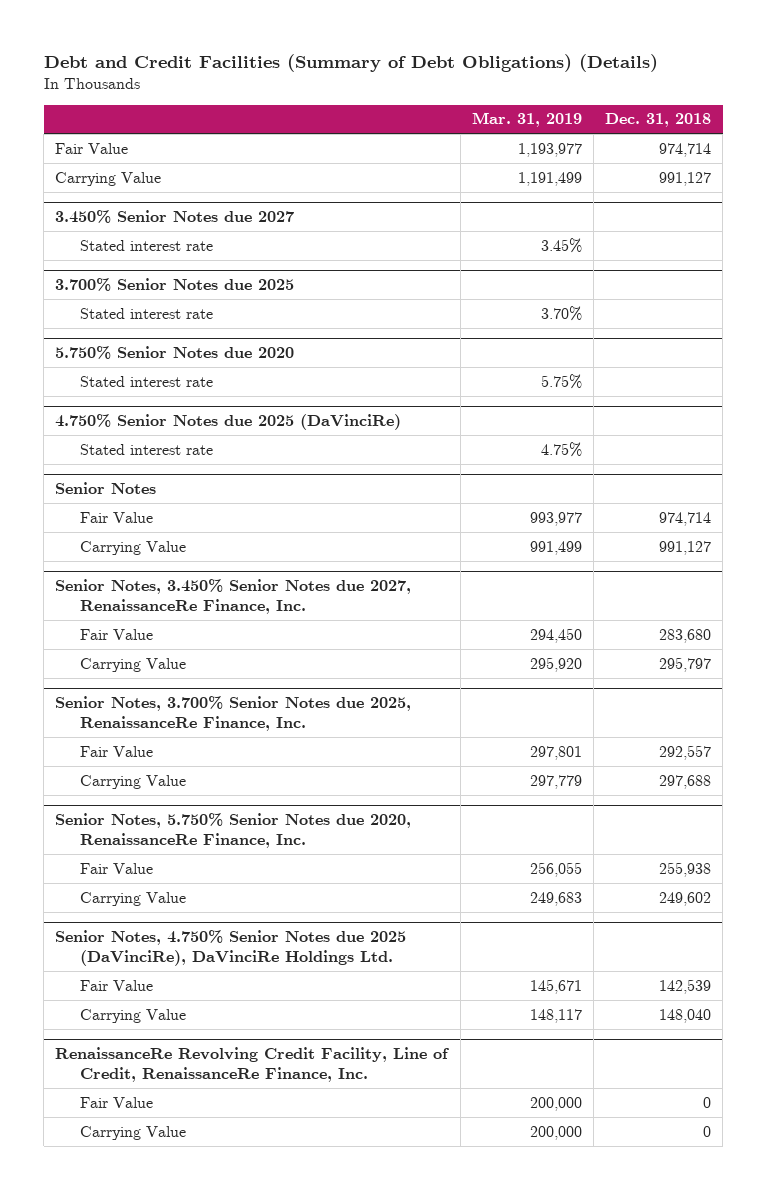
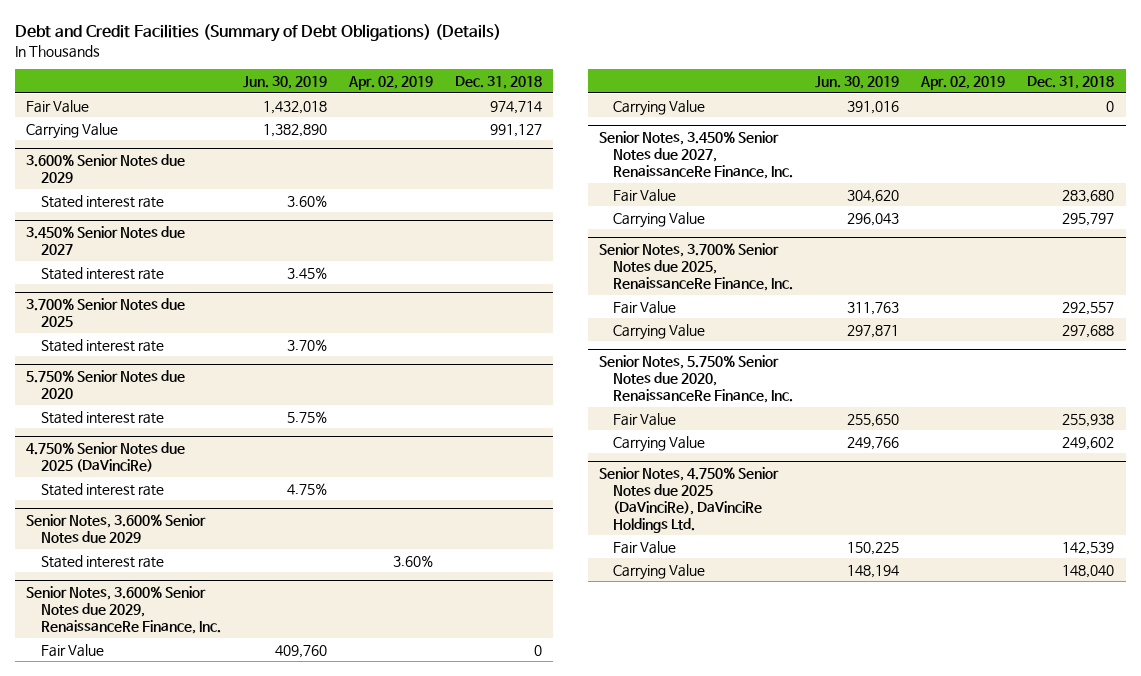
[471,112,582,128] Mar. 31, 2019 -> none
none -> [242,76,327,90] Jun. 30, 2019
none -> [347,76,433,91] Apr. 02, 2019
none -> [26,154,186,183] 3.600% Senior Notes due 2029
none -> [40,194,164,208] Stated interest rate
[55,481,157,494] Senior Notes -> none
none -> [26,514,207,543] Senior Notes, 3.600% Senior Notes due 2029
none -> [40,554,164,568] Stated interest rate
none -> [26,586,221,634] Senior Notes, 3.600% Senior Notes due 2029, RenaissanceRe Finance, Inc.
[659,511,712,526] 974,714 -> [534,644,543,656] 0
[659,540,712,555] 991,127 -> [1106,100,1115,112] 0
[55,1046,450,1082] RenaissanceRe Revolving Credit Facility, Line of Credit, RenaissanceRe Finance, Inc. -> none
[80,1096,154,1108] Fair Value -> none
[80,1125,187,1140] Carrying Value -> none

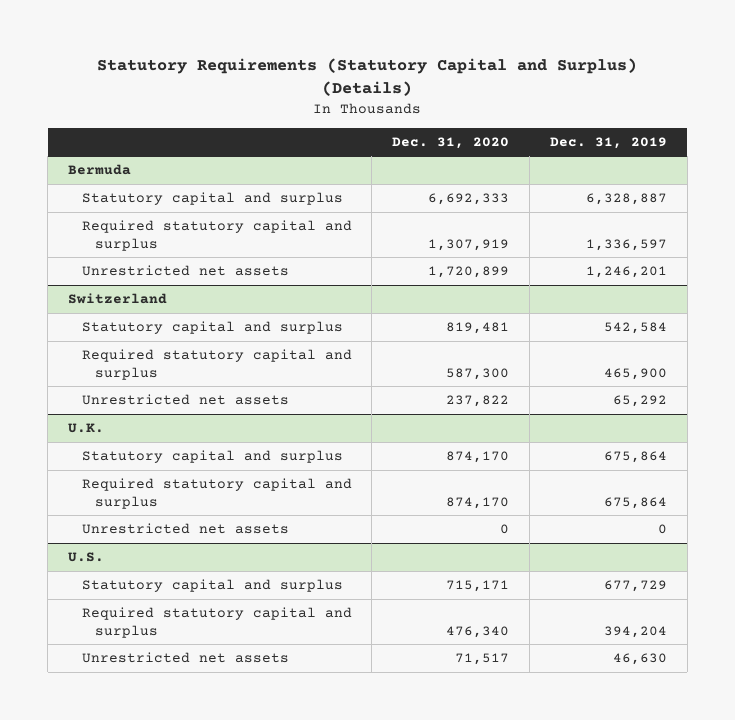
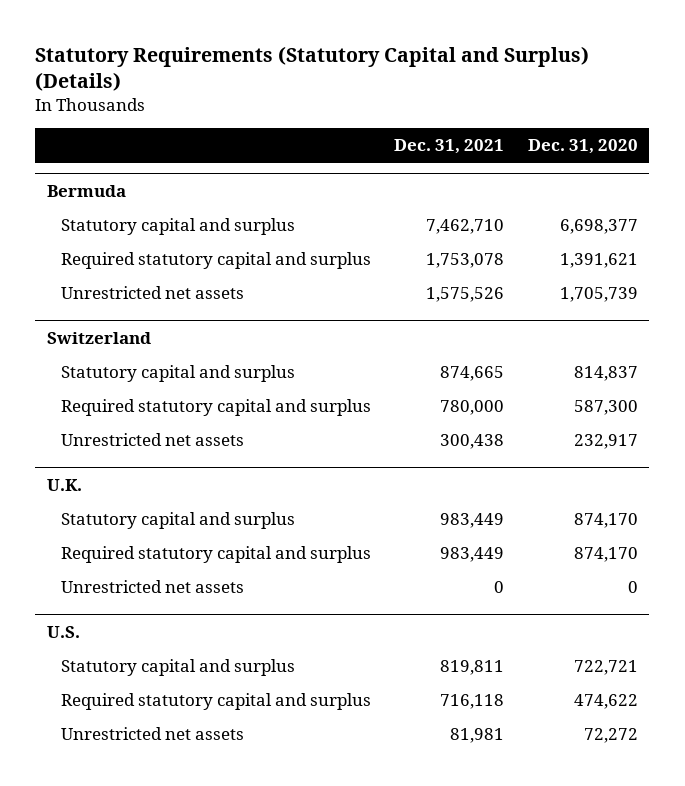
[549,136,667,149] Dec. 31, 2019 -> none
none -> [394,139,505,155] Dec. 31, 2021
[428,193,510,206] 6,692,333 -> [559,219,638,235] 6,698,377
[428,238,510,251] 1,307,919 -> [559,253,638,269] 1,391,621
[428,266,510,279] 1,720,899 -> [559,287,638,303] 1,705,739
[446,322,510,335] 819,481 -> [573,366,638,382] 814,837
[446,395,510,408] 237,822 -> [573,434,638,450] 232,917
[446,580,510,593] 715,171 -> [573,660,638,676] 722,721
[446,625,510,638] 476,340 -> [573,694,638,710] 474,622
[455,653,510,666] 71,517 -> [583,728,638,744] 72,272

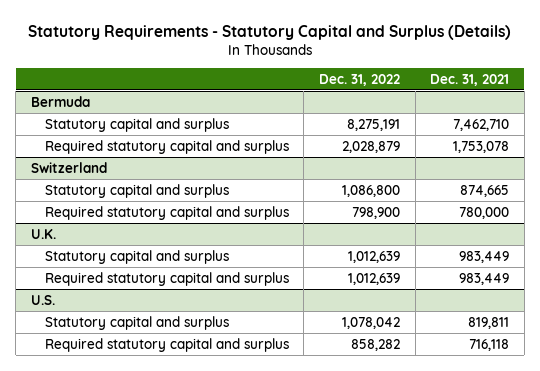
[35,45,590,92] Statutory Requirements (Statutory Capital and Surplus) (Details) -> [27,24,511,40] Statutory Requirements - Statutory Capital and Surplus (Details)
[527,139,638,155] Dec. 31, 2020 -> none
none -> [318,73,400,86] Dec. 31, 2022
[61,286,245,300] Unrestricted net assets -> none
[61,433,245,447] Unrestricted net assets -> none
[61,580,245,594] Unrestricted net assets -> none
[61,727,245,741] Unrestricted net assets -> none

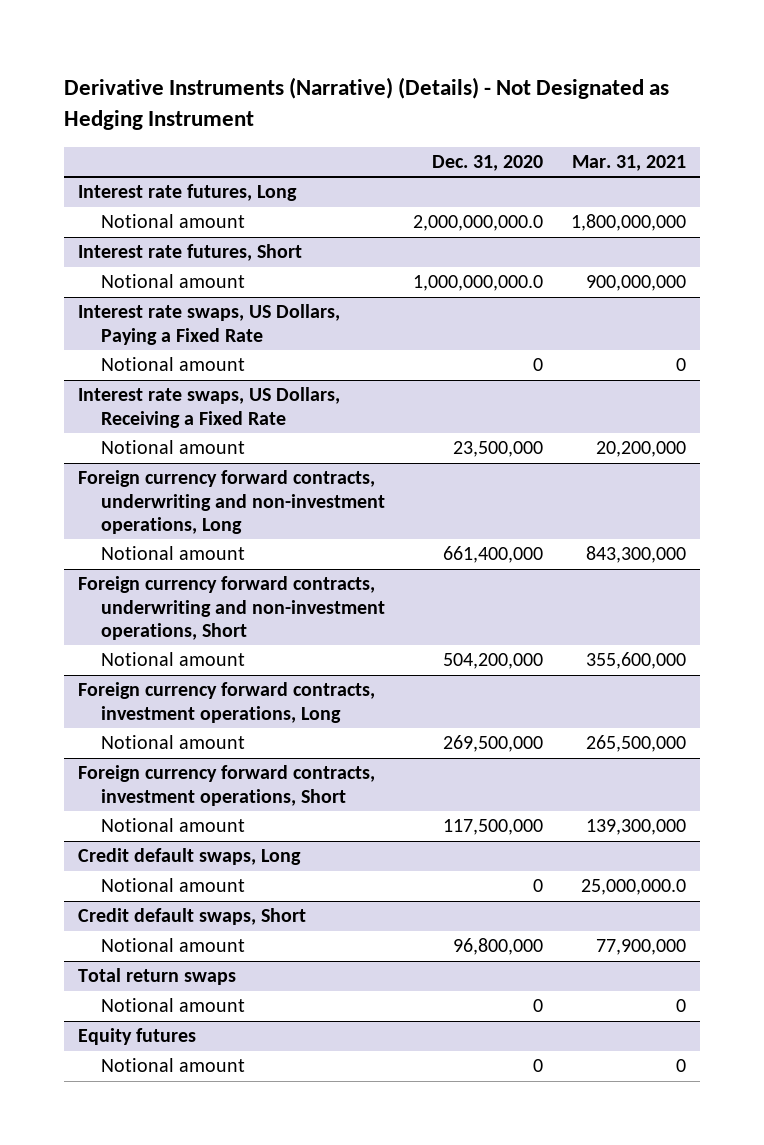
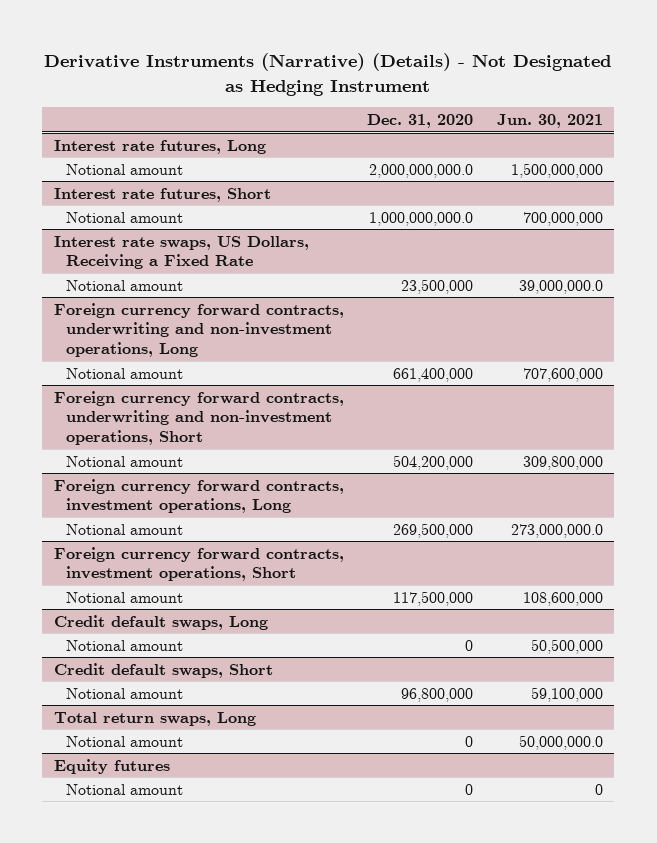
[572,155,687,172] Mar. 31, 2021 -> none
none -> [496,114,603,129] Jun. 30, 2021
[77,304,340,345] Interest rate swaps, US Dollars, Paying a Fixed Rate -> none
[101,357,246,372] Notional amount -> none
[77,968,236,986] Total return swaps -> [54,711,257,726] Total return swaps, Long

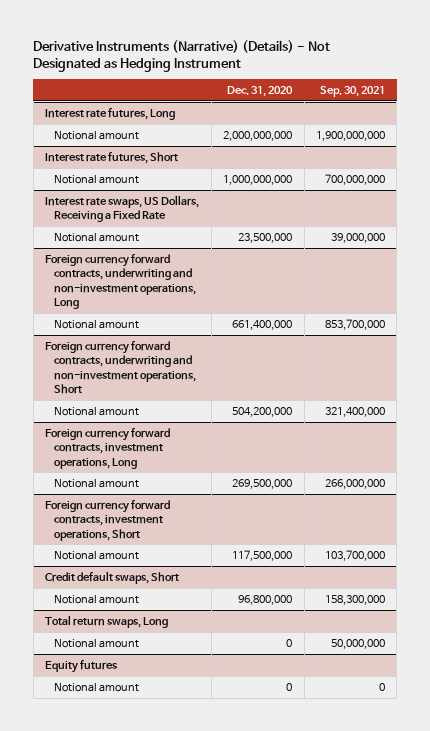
[496,114,603,129] Jun. 30, 2021 -> none
none -> [319,86,385,98] Sep. 30, 2021
[369,163,474,178] 2,000,000,000.0 -> [223,130,293,141] 2,000,000,000
[369,211,474,226] 1,000,000,000.0 -> [223,174,293,185] 1,000,000,000
[54,614,269,630] Credit default swaps, Long -> none
[66,639,184,651] Notional amount -> none

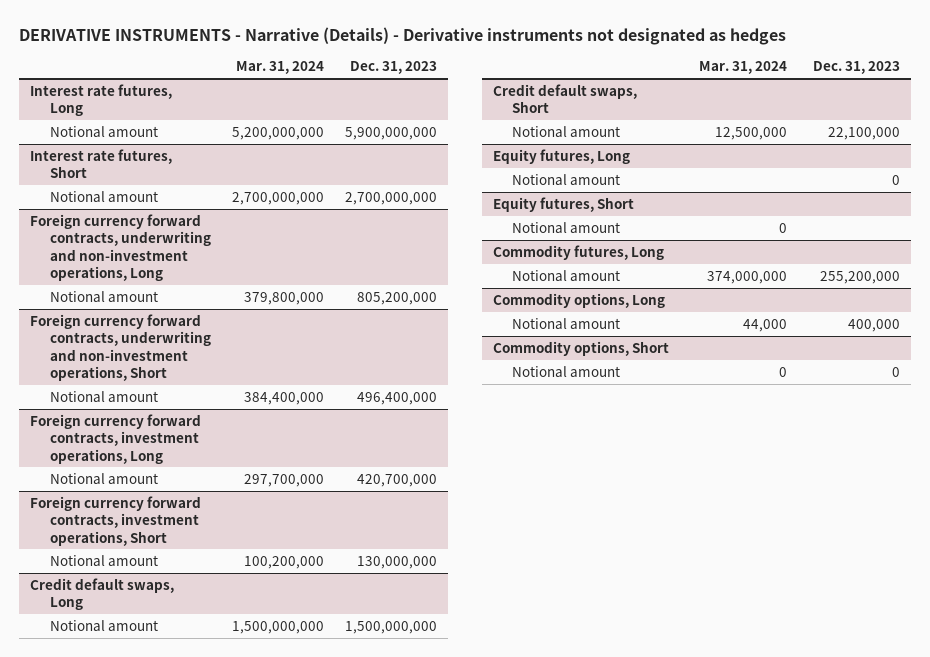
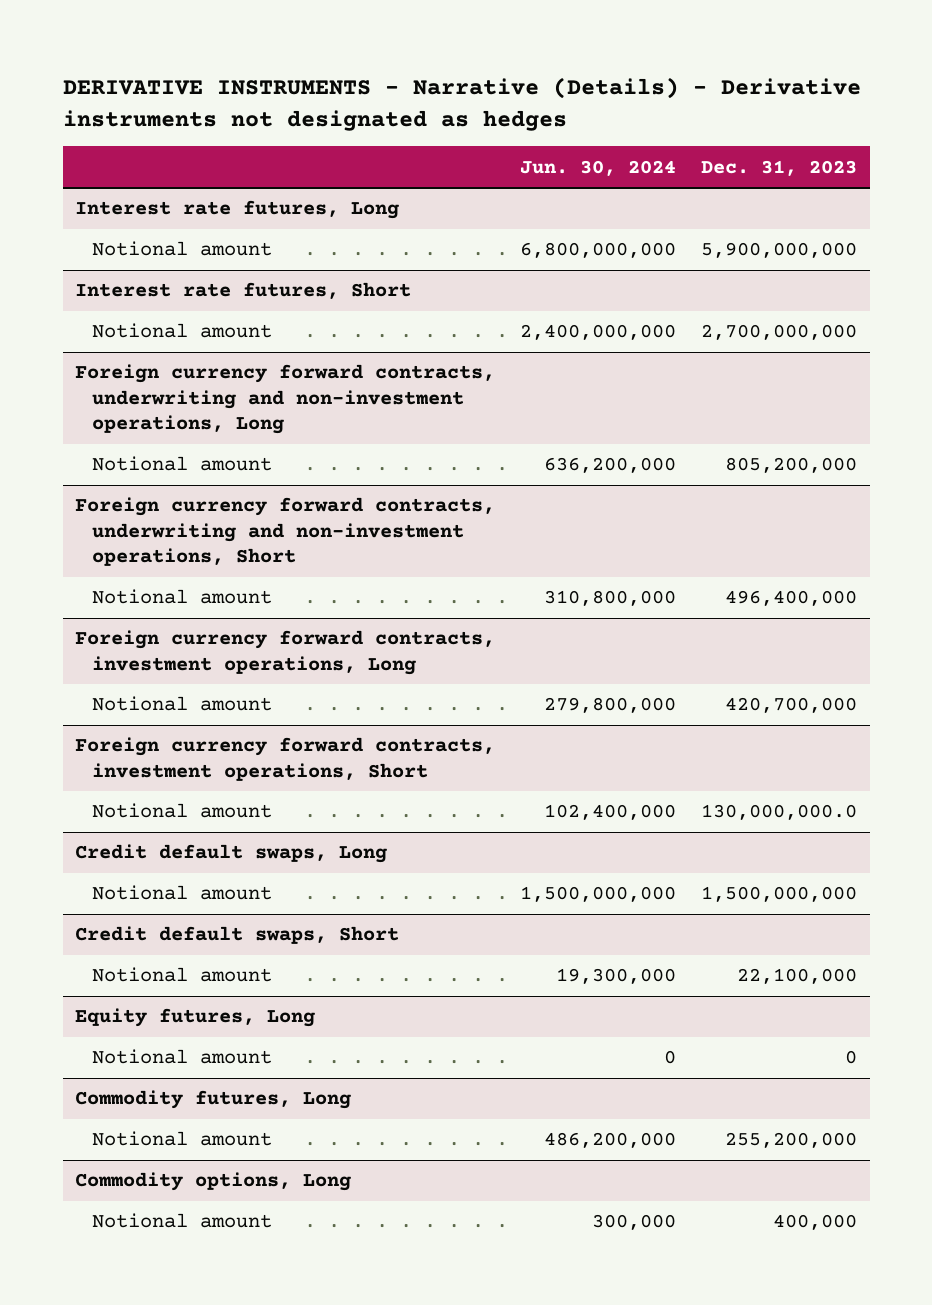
[235,61,324,75] Mar. 31, 2024 -> none
none -> [520,159,677,176] Jun. 30, 2024
[357,555,438,569] 130,000,000 -> [701,804,858,821] 130,000,000.0
[492,196,634,212] Equity futures, Short -> none
[512,221,621,233] Notional amount -> none
[492,340,669,356] Commodity options, Short -> none
[512,365,621,377] Notional amount -> none

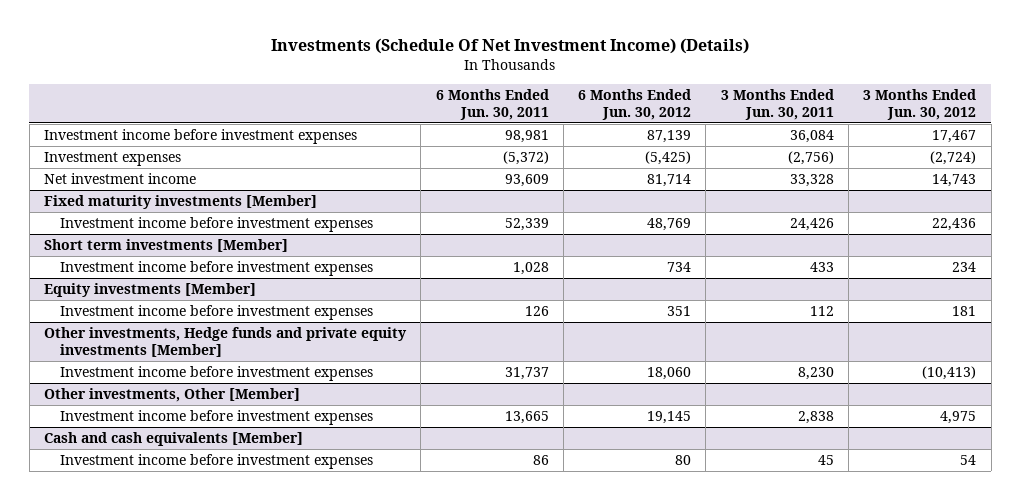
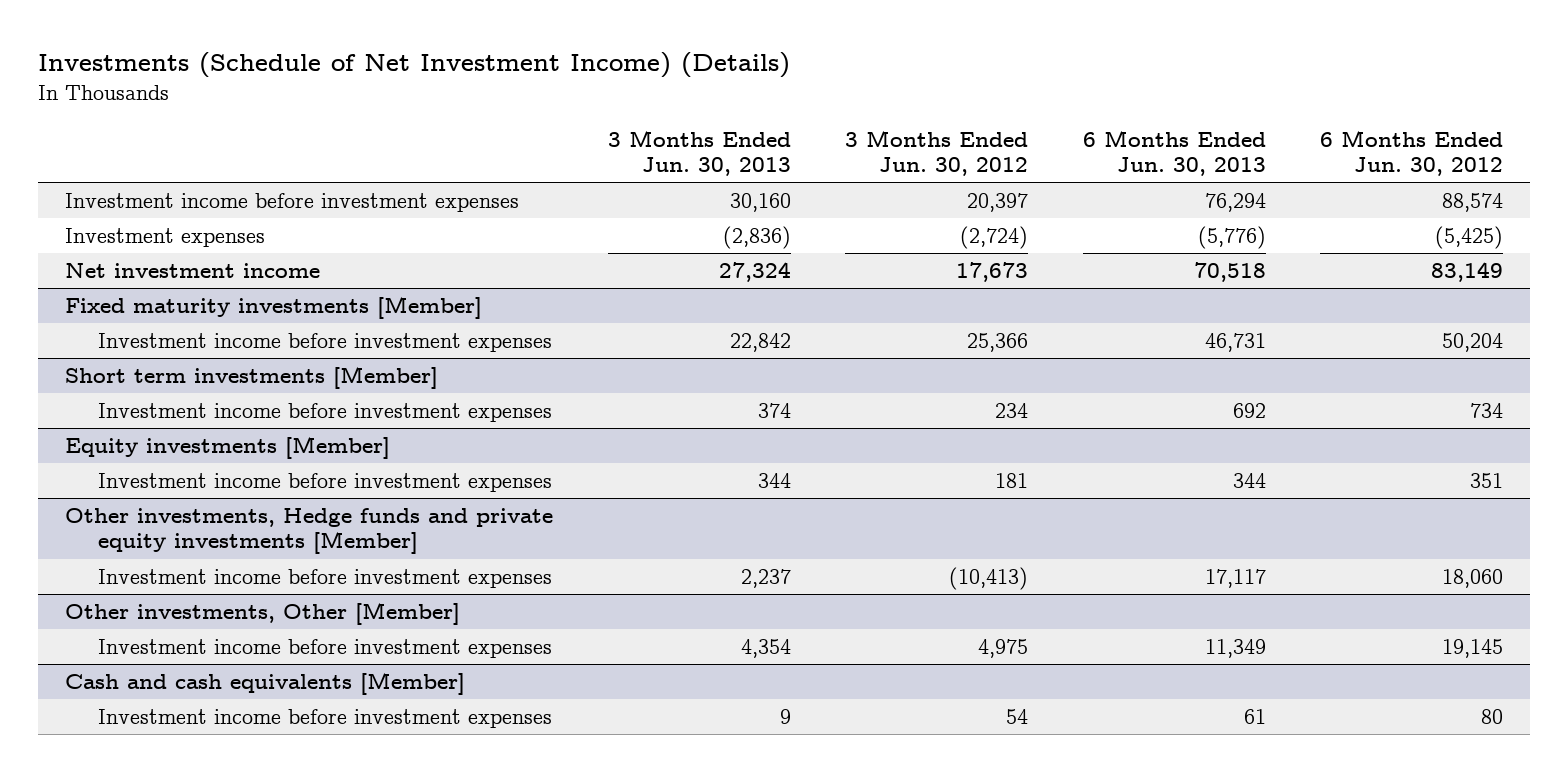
[271,38,750,55] Investments (Schedule Of Net Investment Income) (Details) -> [37,52,790,79] Investments (Schedule of Net Investment Income) (Details)
[435,88,549,120] 6 Months Ended Jun. 30, 2011 -> none
[720,88,834,120] 3 Months Ended Jun. 30, 2011 -> none
none -> [607,129,791,176] 3 Months Ended Jun. 30, 2013
none -> [1082,129,1266,176] 6 Months Ended Jun. 30, 2013
[647,129,692,143] 87,139 -> [1441,193,1503,213] 88,574
[932,129,977,143] 17,467 -> [967,193,1029,213] 20,397
[647,173,692,187] 81,714 -> [1430,262,1503,283] 83,149
[932,173,977,187] 14,743 -> [956,262,1029,283] 17,673
[647,217,692,231] 48,769 -> [1441,333,1503,353] 50,204
[932,217,977,231] 22,436 -> [967,333,1029,353] 25,366

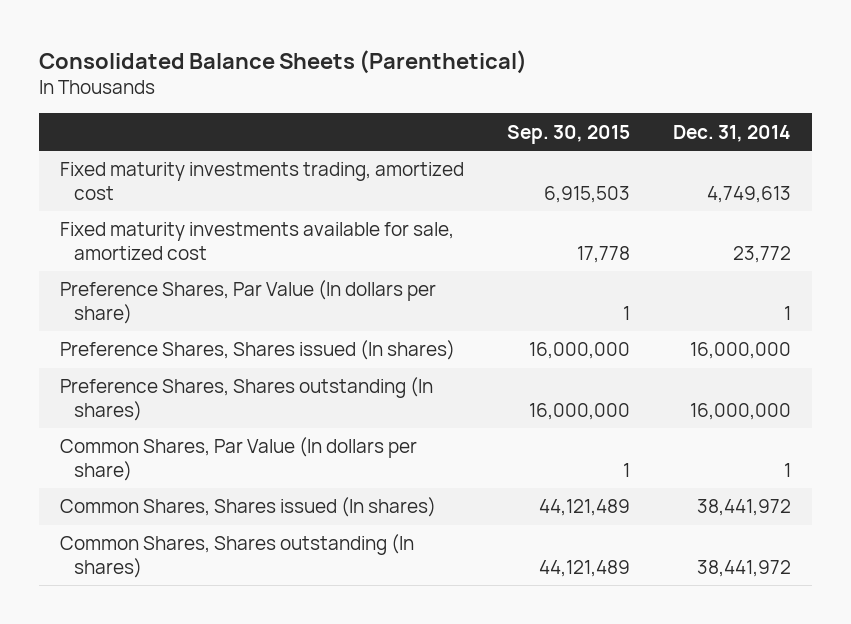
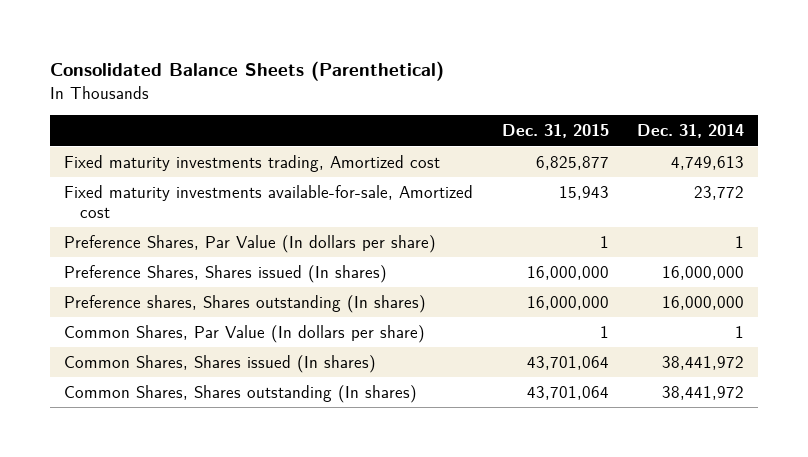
[507,124,631,144] Sep. 30, 2015 -> none
none -> [501,124,609,139] Dec. 31, 2015
[60,162,465,200] Fixed maturity investments trading, amortized cost -> [64,154,441,172] Fixed maturity investments trading, Amortized cost
[60,222,455,260] Fixed maturity investments available for sale, amortized cost -> [64,184,474,219] Fixed maturity investments available-for-sale, Amortized cost
[60,377,434,421] Preference Shares, Shares outstanding (In shares) -> [64,294,427,313] Preference shares, Shares outstanding (In shares)

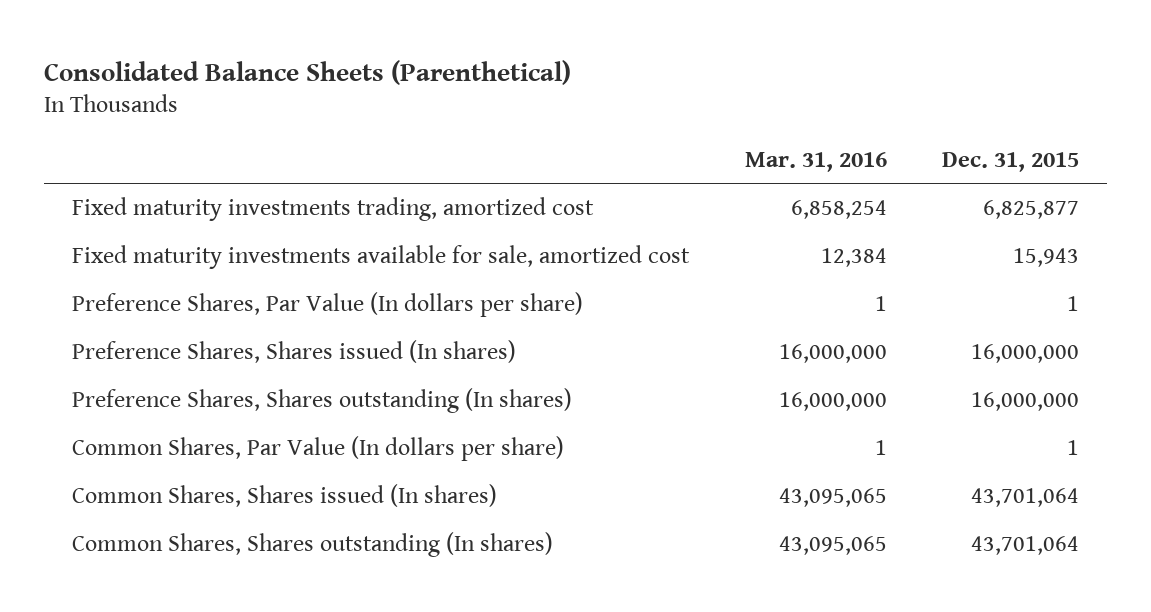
[636,124,744,139] Dec. 31, 2014 -> none
none -> [744,151,887,172] Mar. 31, 2016
[64,154,441,172] Fixed maturity investments trading, Amortized cost -> [72,197,595,222] Fixed maturity investments trading, amortized cost
[64,184,474,219] Fixed maturity investments available-for-sale, Amortized cost -> [72,245,691,270] Fixed maturity investments available for sale, amortized cost
[64,294,427,313] Preference shares, Shares outstanding (In shares) -> [72,388,573,414] Preference Shares, Shares outstanding (In shares)

